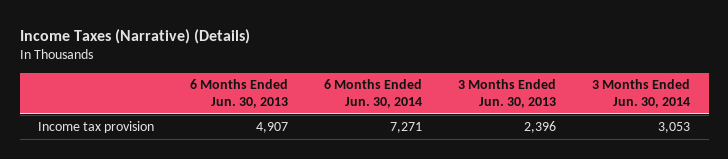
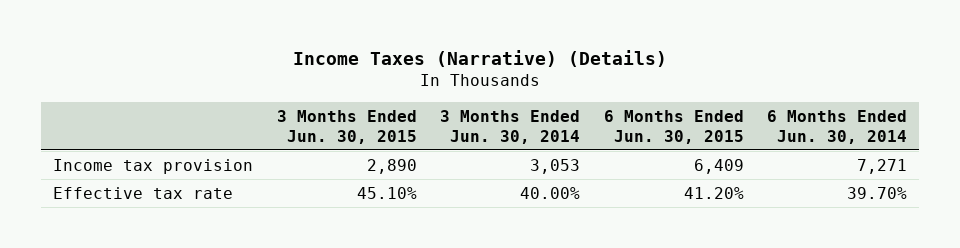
[189,79,288,109] 6 Months Ended Jun. 30, 2013 -> none
[458,79,557,109] 3 Months Ended Jun. 30, 2013 -> none
none -> [276,109,417,144] 3 Months Ended Jun. 30, 2015
none -> [603,109,744,144] 6 Months Ended Jun. 30, 2015
none -> [53,186,234,199] Effective tax rate

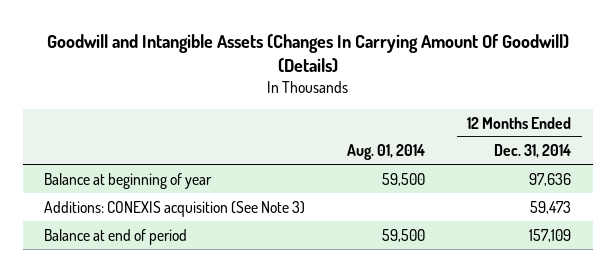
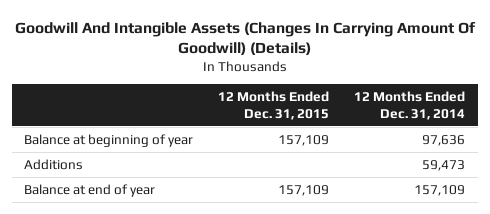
[46,33,569,74] Goodwill and Intangible Assets (Changes In Carrying Amount Of Goodwill) (Details) -> [14,21,476,56] Goodwill And Intangible Assets (Changes In Carrying Amount Of Goodwill) (Details)
[347,144,426,161] Aug. 01, 2014 -> none
none -> [218,91,330,120] 12 Months Ended Dec. 31, 2015
[44,200,306,217] Additions: CONEXIS acquisition (See Note 3) -> [24,158,84,170] Additions
[44,228,188,245] Balance at end of period -> [24,183,156,197] Balance at end of year

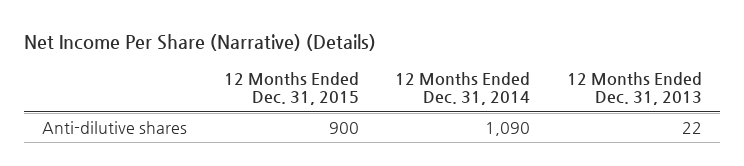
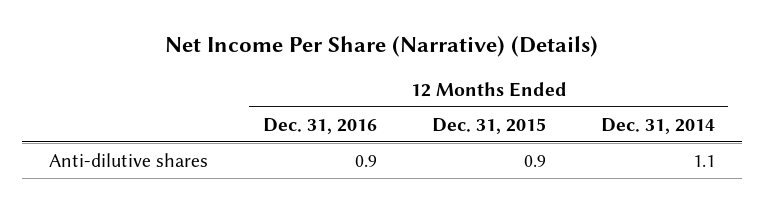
[566,71,702,106] 12 Months Ended Dec. 31, 2013 -> none
none -> [263,117,378,134] Dec. 31, 2016
[328,122,359,135] 900 -> [523,154,546,167] 0.9
[485,122,531,137] 1,090 -> [692,154,715,167] 1.1

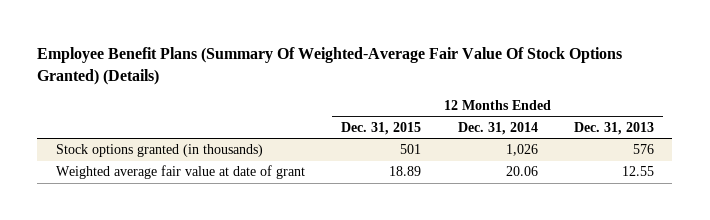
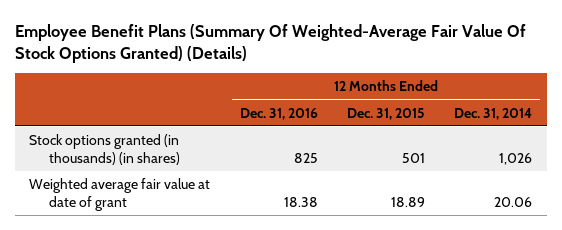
[574,121,655,135] Dec. 31, 2013 -> none
none -> [239,107,318,120] Dec. 31, 2016
[55,144,263,158] Stock options granted (in thousands) -> [29,134,181,166] Stock options granted (in thousands) (in shares)

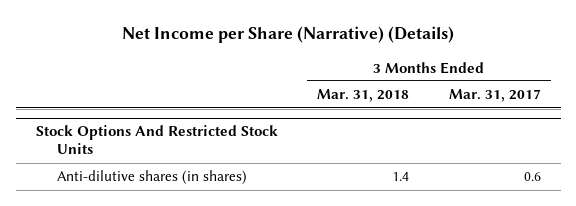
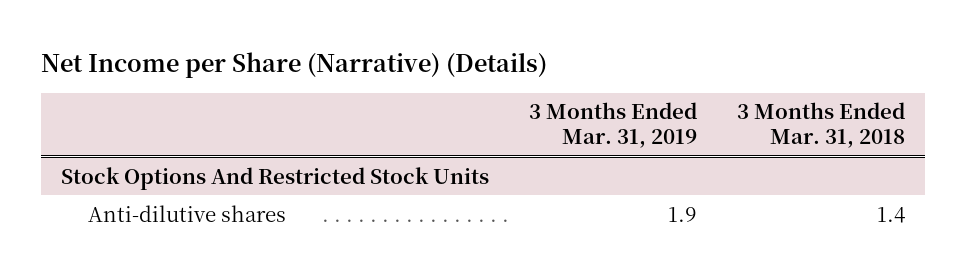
[448,89,541,103] Mar. 31, 2017 -> none
none -> [528,102,697,148] 3 Months Ended Mar. 31, 2019
[56,170,247,186] Anti-dilutive shares (in shares) -> [88,204,287,222] Anti-dilutive shares

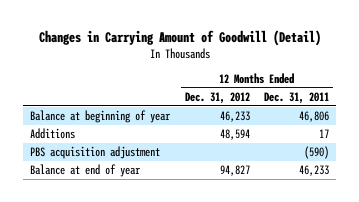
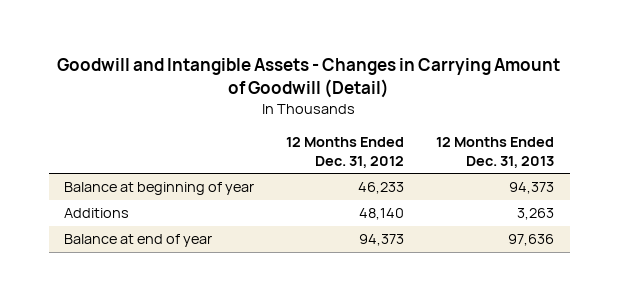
[38,29,321,46] Changes in Carrying Amount of Goodwill (Detail) -> [57,58,561,99] Goodwill and Intangible Assets - Changes in Carrying Amount of Goodwill (Detail)
[263,91,329,104] Dec. 31, 2011 -> none
none -> [435,137,554,168] 12 Months Ended Dec. 31, 2013
[30,146,161,160] PBS acquisition adjustment -> none
[219,129,250,141] 48,594 -> [359,208,405,221] 48,140
[219,165,250,177] 94,827 -> [359,234,405,247] 94,373

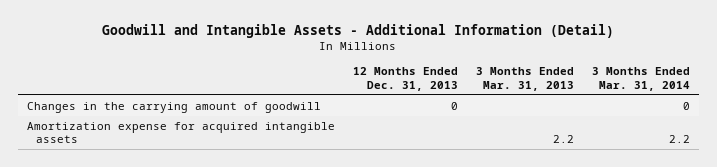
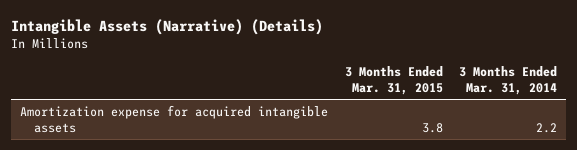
[102,24,615,39] Goodwill and Intangible Assets - Additional Information (Detail) -> [11,18,324,35] Intangible Assets (Narrative) (Details)
[352,67,458,91] 12 Months Ended Dec. 31, 2013 -> none
[475,67,574,91] 3 Months Ended Mar. 31, 2013 -> none
none -> [344,66,443,95] 3 Months Ended Mar. 31, 2015
[27,101,322,113] Changes in the carrying amount of goodwill -> none

